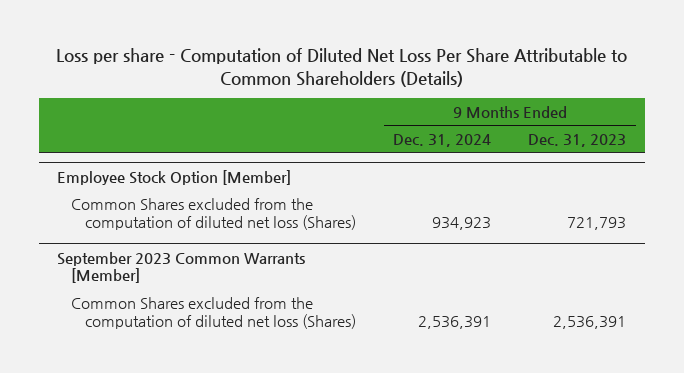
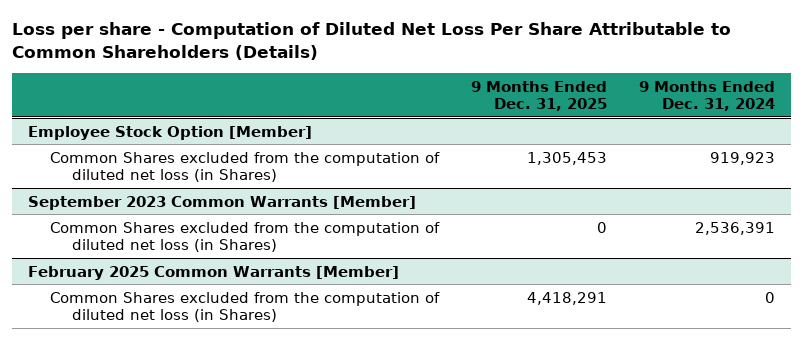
[528,134,627,148] Dec. 31, 2023 -> none
none -> [471,80,608,112] 9 Months Ended Dec. 31, 2025
[71,197,357,230] Common Shares excluded from the computation of diluted net loss (Shares) -> [50,151,441,182] Common Shares excluded from the computation of diluted net loss (in Shares)
[432,216,492,230] 934,923 -> [710,151,776,165] 919,923
[71,296,357,329] Common Shares excluded from the computation of diluted net loss (Shares) -> [50,221,441,252] Common Shares excluded from the computation of diluted net loss (in Shares)
none -> [28,265,400,280] February 2025 Common Warrants [Member]
none -> [50,291,441,322] Common Shares excluded from the computation of diluted net loss (in Shares)

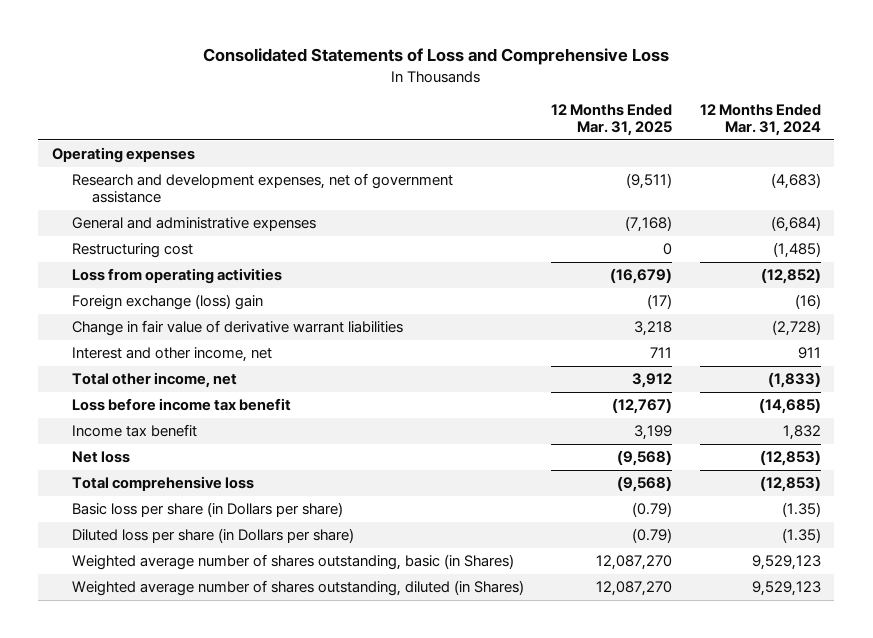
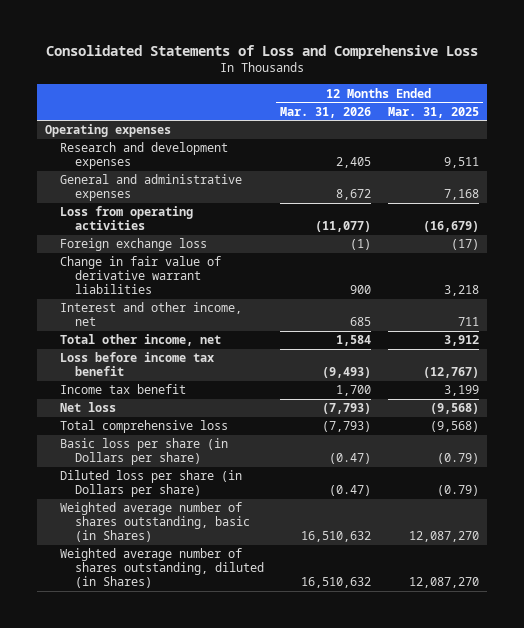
[699,103,821,137] 12 Months Ended Mar. 31, 2024 -> none
none -> [280,106,372,118] Mar. 31, 2026
[71,243,193,259] Restructuring cost -> none
[71,173,453,204] Research and development expenses, net of government assistance -> [59,142,228,170] Research and development expenses
[626,173,673,190] (9,511) -> [443,157,479,169] 9,511
[625,216,673,233] (7,168) -> [443,189,479,201] 7,168
[71,294,263,311] Foreign exchange (loss) gain -> [59,238,207,252] Foreign exchange loss

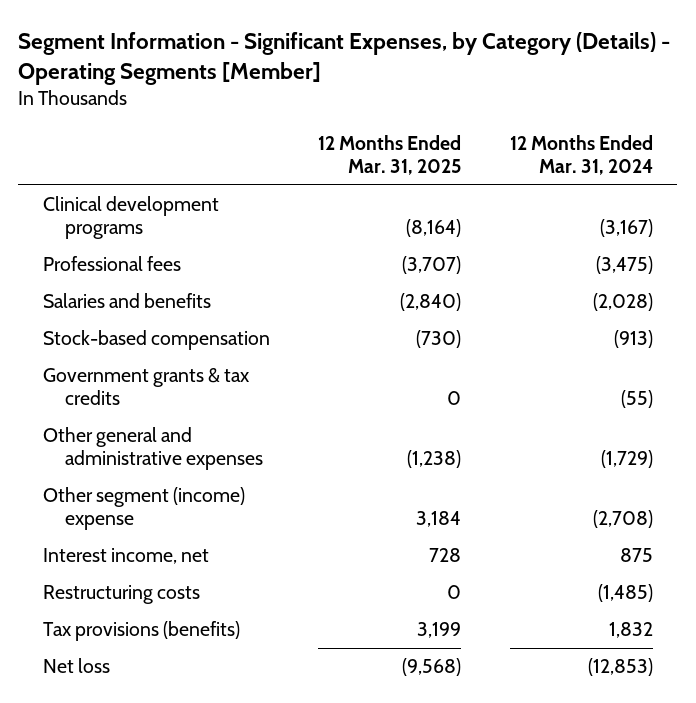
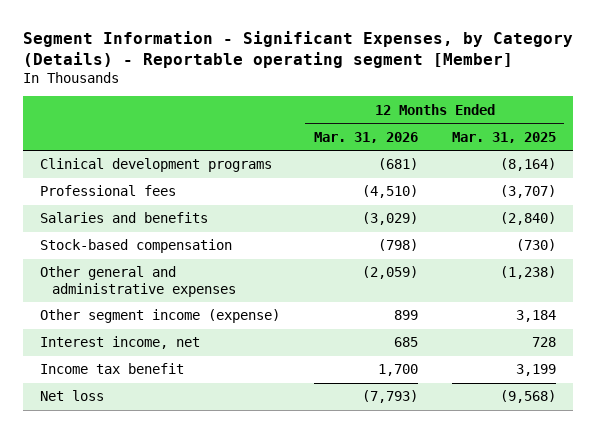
[18,31,671,86] Segment Information - Significant Expenses, by Category (Details) - Operating Segments [Member] -> [22,30,573,68] Segment Information - Significant Expenses, by Category (Details) - Reportable operating segment [Member]
[509,134,653,176] 12 Months Ended Mar. 31, 2024 -> none
none -> [313,131,418,143] Mar. 31, 2026
[42,368,250,406] Government grants & tax credits -> none
[42,487,245,531] Other segment (income) expense -> [39,309,280,324] Other segment income (expense)
[42,585,200,605] Restructuring costs -> none
[42,621,240,642] Tax provisions (benefits) -> [39,363,184,375] Income tax benefit

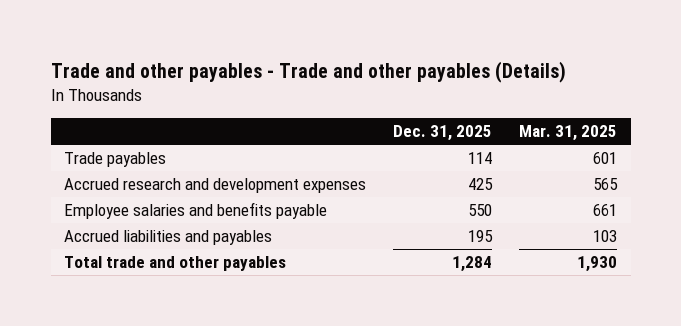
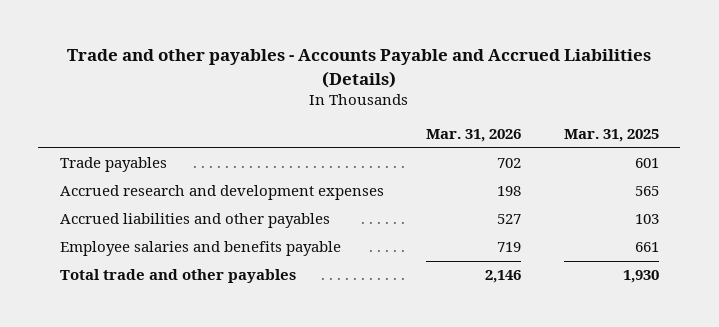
[50,60,566,83] Trade and other payables - Trade and other payables (Details) -> [67,49,652,88] Trade and other payables - Accounts Payable and Accrued Liabilities (Details)
[393,125,493,142] Dec. 31, 2025 -> none
none -> [426,128,522,142] Mar. 31, 2026
none -> [59,213,330,229] Accrued liabilities and other payables
[64,230,273,246] Accrued liabilities and payables -> none

